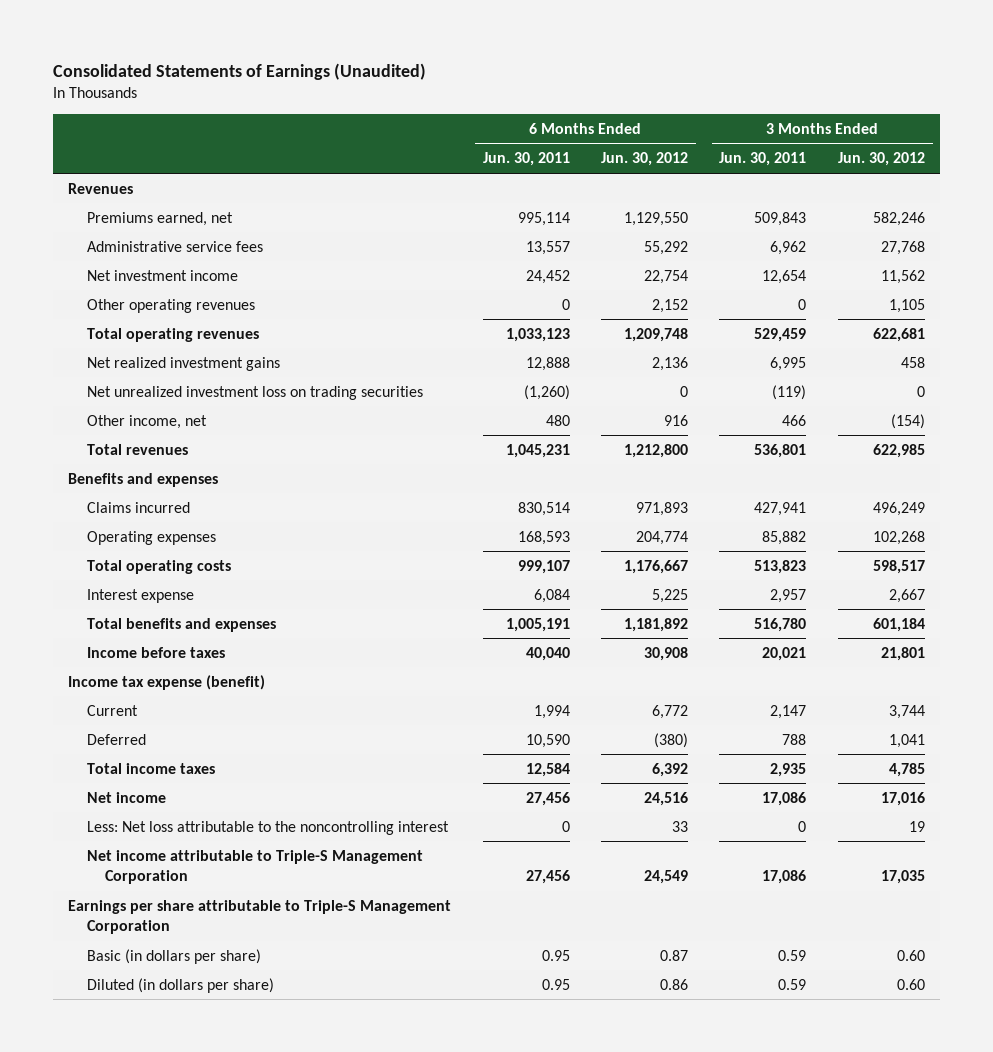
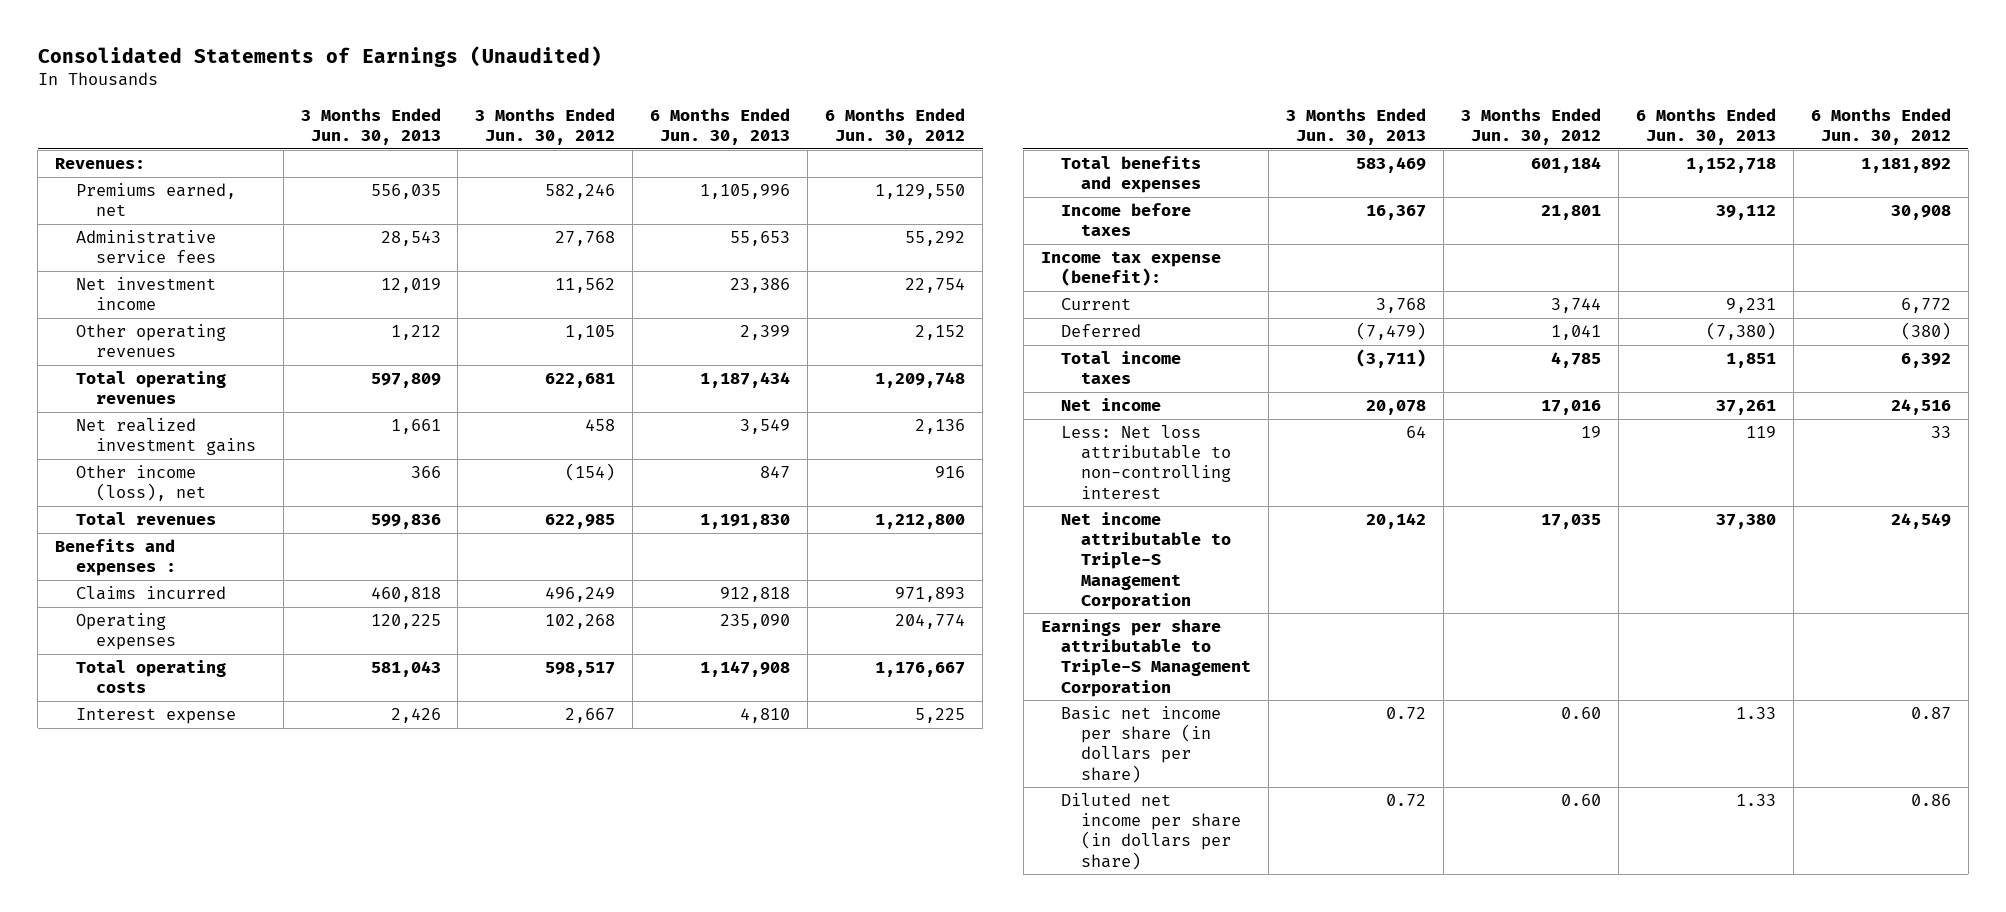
[482,152,570,167] Jun. 30, 2011 -> none
[719,152,807,167] Jun. 30, 2011 -> none
none -> [300,107,441,146] 3 Months Ended Jun. 30, 2013
none -> [650,107,791,146] 6 Months Ended Jun. 30, 2013
[68,182,134,194] Revenues -> [55,158,146,170] Revenues:
[86,385,423,400] Net unrealized investment loss on trading securities -> none
[86,414,207,429] Other income, net -> [75,465,207,502] Other income (loss), net
[68,472,219,487] Benefits and expenses -> [55,539,176,577] Benefits and expenses :
[68,674,266,690] Income tax expense (benefit) -> [1040,251,1221,287] Income tax expense (benefit):
[86,820,449,835] Less: Net loss attributable to the noncontrolling interest -> [1061,425,1232,499] Less: Net loss attributable to non-controlling interest
[86,948,261,964] Basic (in dollars per share) -> [1061,706,1222,783] Basic net income per share (in dollars per share)
[86,977,274,993] Diluted (in dollars per share) -> [1061,793,1242,870] Diluted net income per share (in dollars per share)

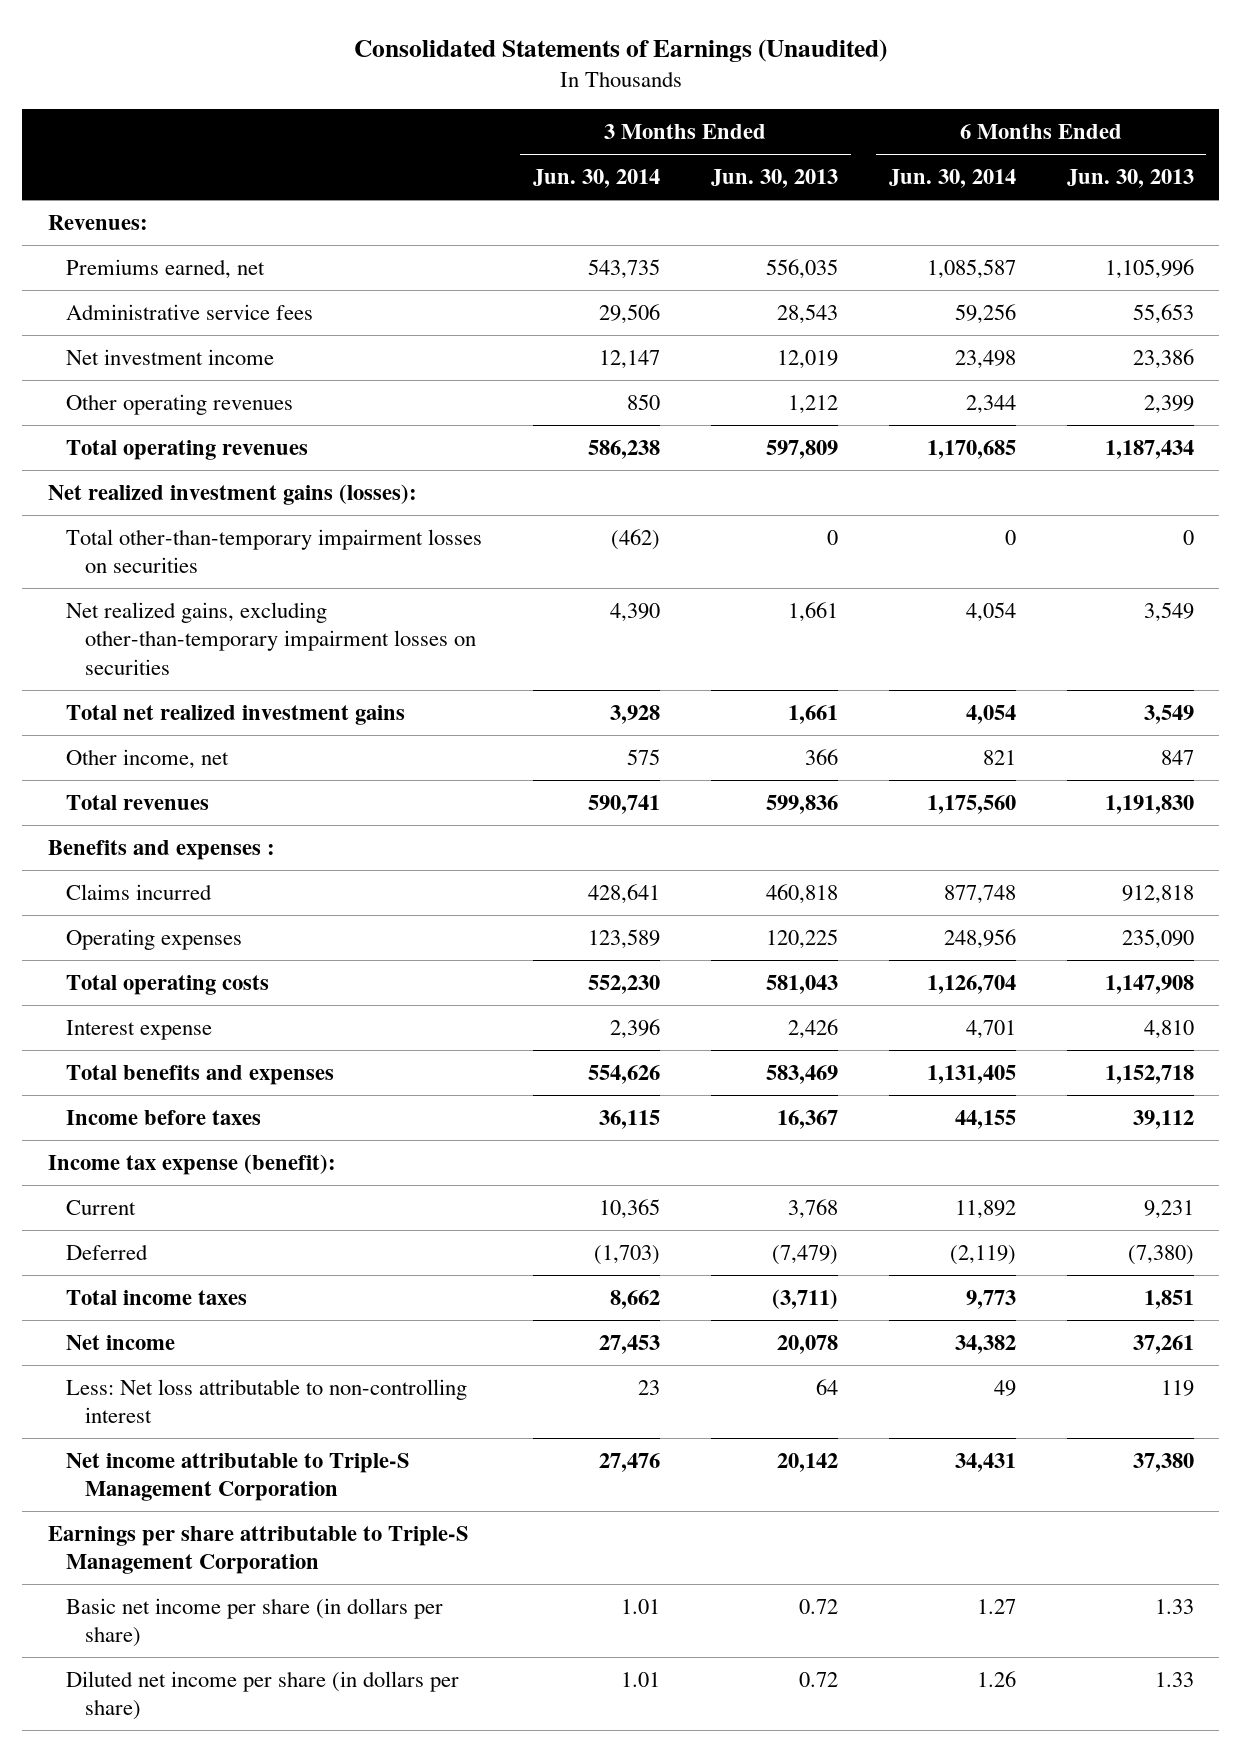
[475,107,616,146] 3 Months Ended Jun. 30, 2012 -> none
[825,107,966,146] 6 Months Ended Jun. 30, 2012 -> none
none -> [533,168,661,188] Jun. 30, 2014
none -> [888,168,1016,188] Jun. 30, 2014
none -> [47,483,417,505] Net realized investment gains (losses):
none -> [66,528,483,574] Total other-than-temporary impairment losses on securities
none -> [66,601,476,675] Net realized gains, excluding other-than-temporary impairment losses on securities
[75,418,257,456] Net realized investment gains -> [66,704,406,725] Total net realized investment gains
[75,465,207,502] Other income (loss), net -> [66,748,230,769] Other income, net

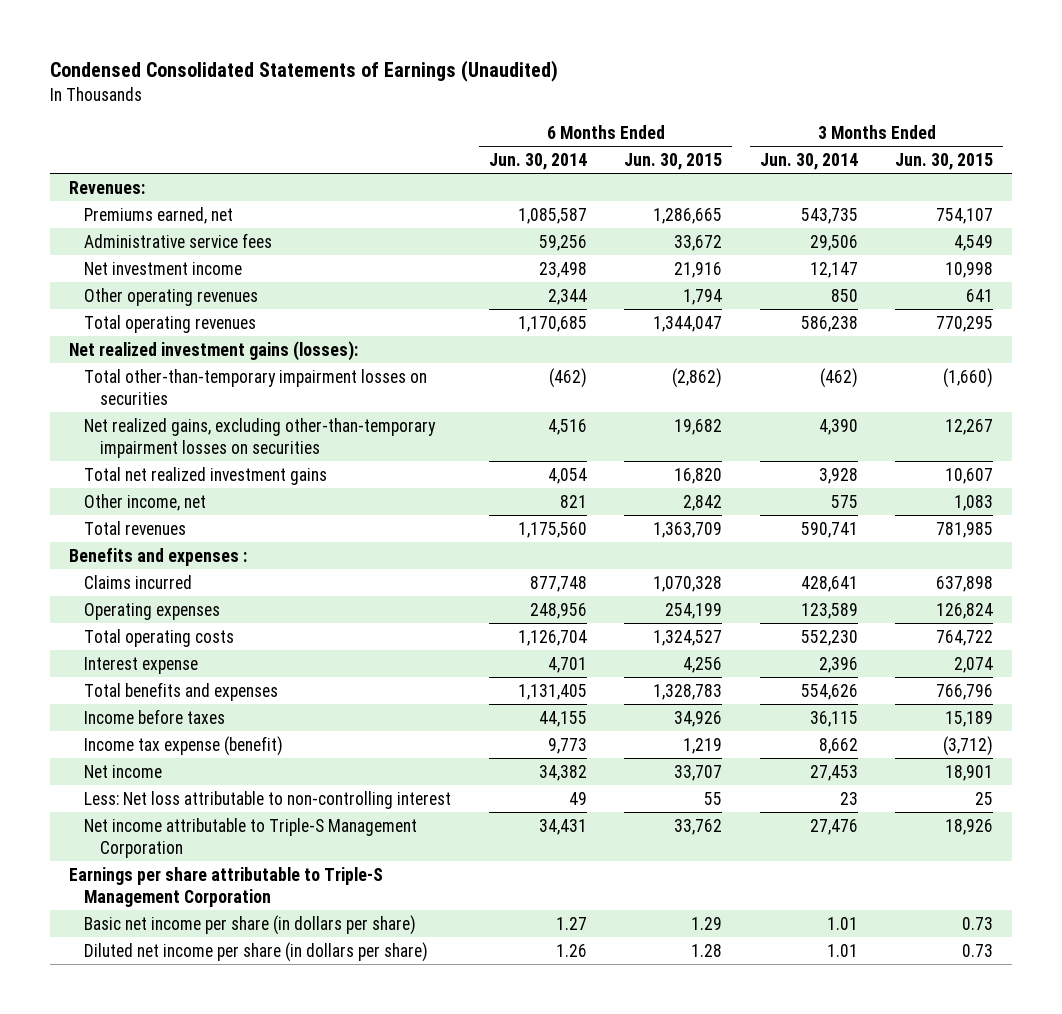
[353,38,887,62] Consolidated Statements of Earnings (Unaudited) -> [49,60,558,83] Condensed Consolidated Statements of Earnings (Unaudited)
[710,168,838,188] Jun. 30, 2013 -> none
[1066,168,1194,188] Jun. 30, 2013 -> none
none -> [624,152,723,170] Jun. 30, 2015
none -> [895,152,994,170] Jun. 30, 2015
[1004,529,1016,545] 0 -> [548,367,587,388] (462)
[965,601,1016,622] 4,054 -> [547,418,587,435] 4,516
[47,1153,336,1175] Income tax expense (benefit): -> none
[66,1199,137,1215] Current -> none
[66,1243,149,1260] Deferred -> none
[66,1289,248,1305] Total income taxes -> [84,735,284,756] Income tax expense (benefit)

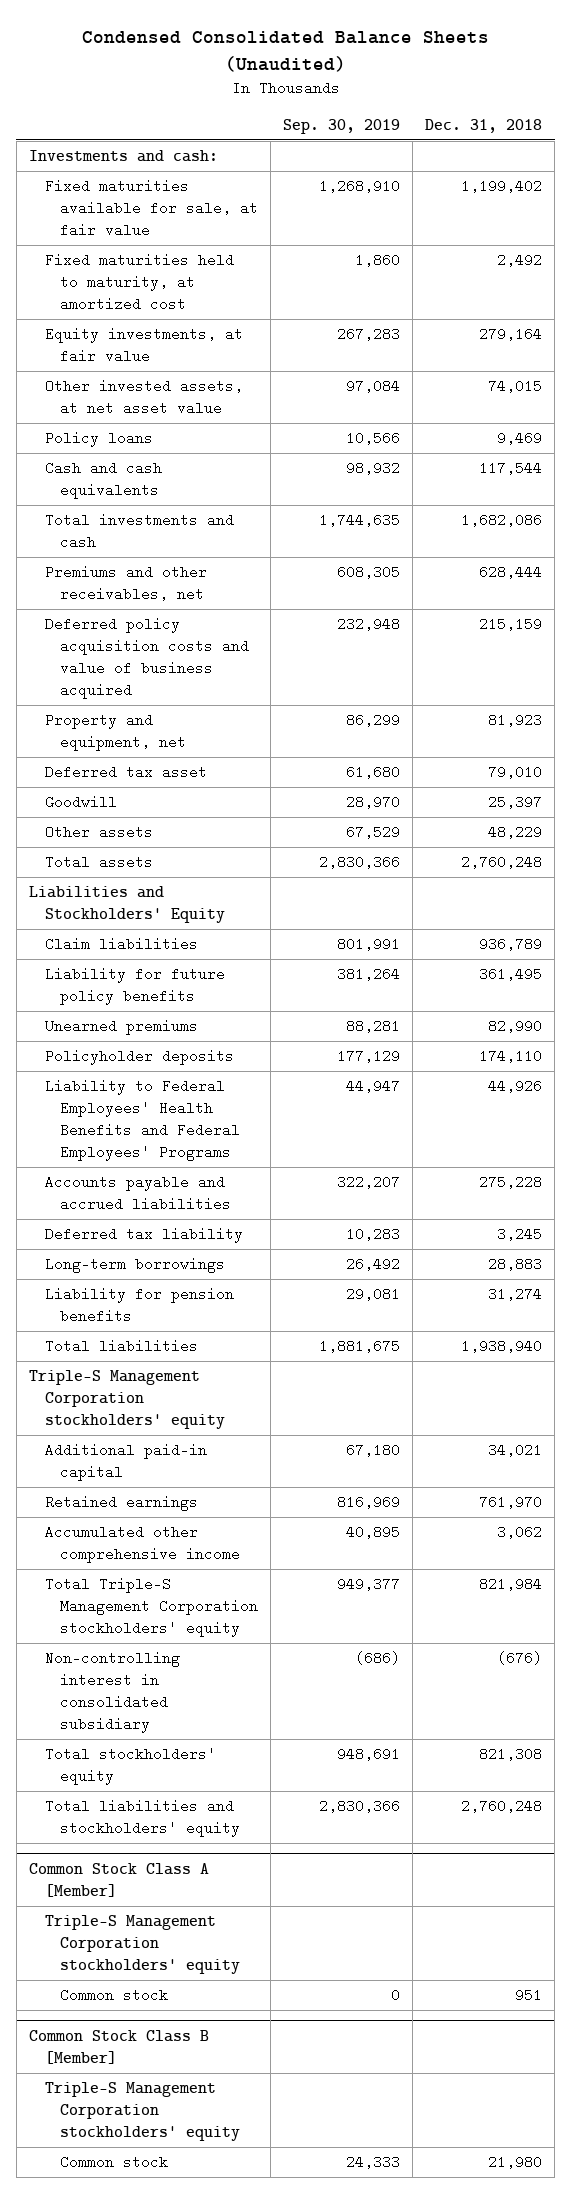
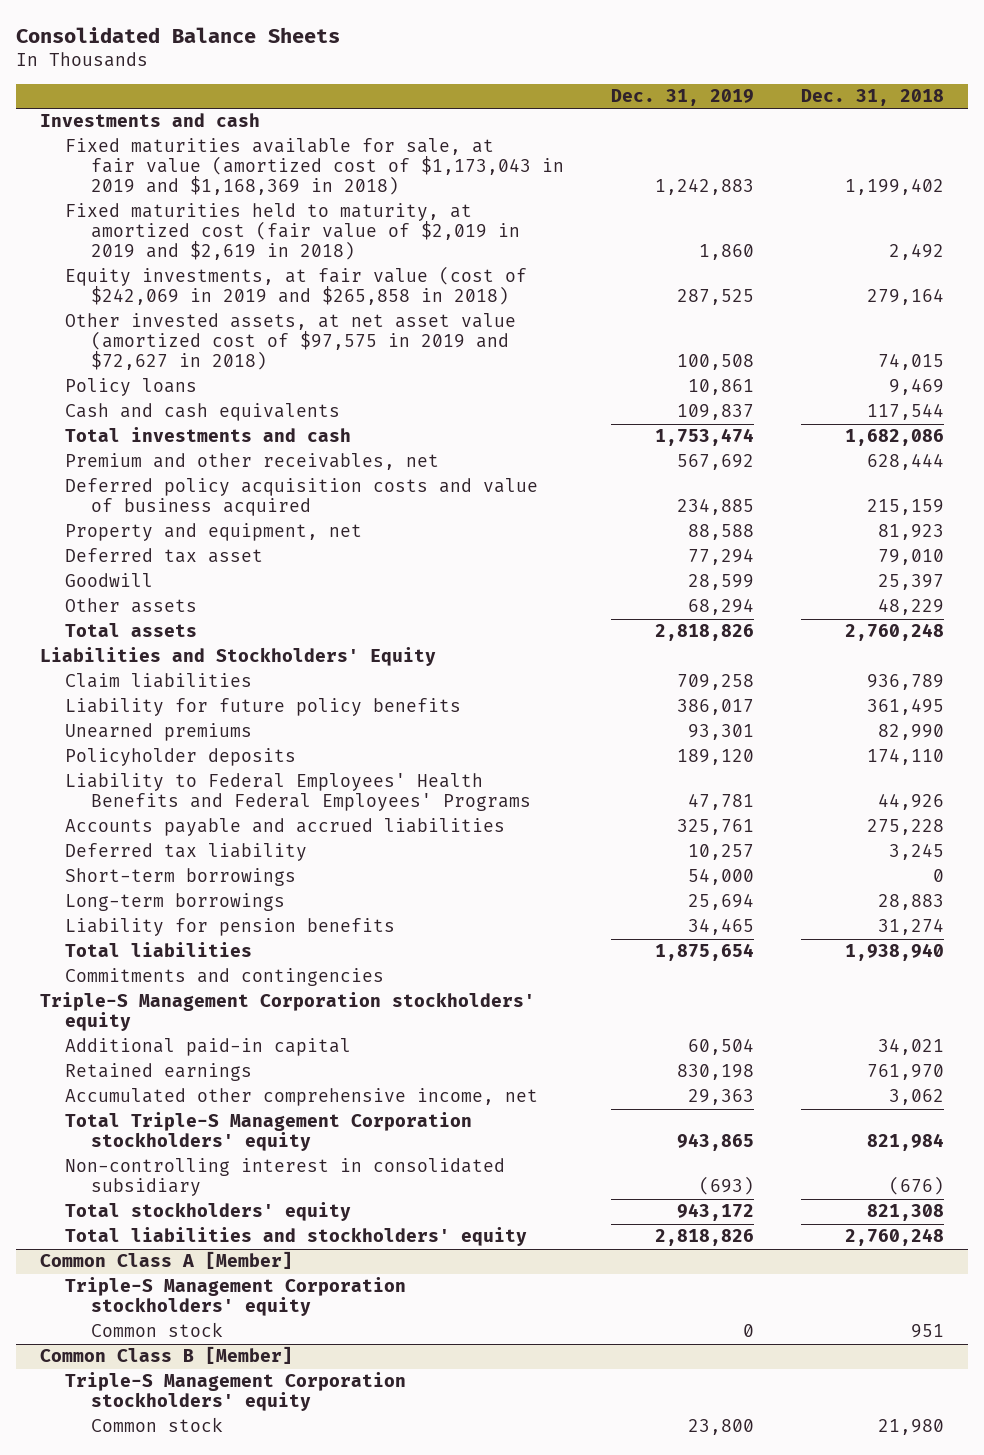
[81,31,489,72] Condensed Consolidated Balance Sheets (Unaudited) -> [15,26,340,43] Consolidated Balance Sheets
[283,119,401,135] Sep. 30, 2019 -> none
none -> [610,88,754,106] Dec. 31, 2019
[28,150,218,163] Investments and cash: -> [39,113,260,128] Investments and cash
[44,179,259,238] Fixed maturities available for sale, at fair value -> [65,138,564,196] Fixed maturities available for sale, at fair value (amortized cost of $1,173,043 in 2019 and $1,168,369 in 2018)
[44,253,234,312] Fixed maturities held to maturity, at amortized cost -> [65,203,520,261] Fixed maturities held to maturity, at amortized cost (fair value of $2,019 in 2019 and $2,619 in 2018)
[44,327,243,364] Equity investments, at fair value -> [65,266,528,306] Equity investments, at fair value (cost of $242,069 in 2019 and $265,858 in 2018)
[44,379,243,416] Other invested assets, at net asset value -> [65,313,517,371] Other invested assets, at net asset value (amortized cost of $97,575 in 2019 and $72,627 in 2018)
[44,565,207,602] Premiums and other receivables, net -> [65,453,440,471] Premium and other receivables, net
none -> [65,868,297,887] Short-term borrowings
none -> [65,968,385,987] Commitments and contingencies
[44,1525,241,1564] Accumulated other comprehensive income -> [65,1088,539,1107] Accumulated other comprehensive income, net
[28,1863,209,1898] Common Stock Class A [Member] -> [39,1251,293,1270] Common Class A [Member]
[28,2030,209,2065] Common Stock Class B [Member] -> [39,1346,293,1365] Common Class B [Member]

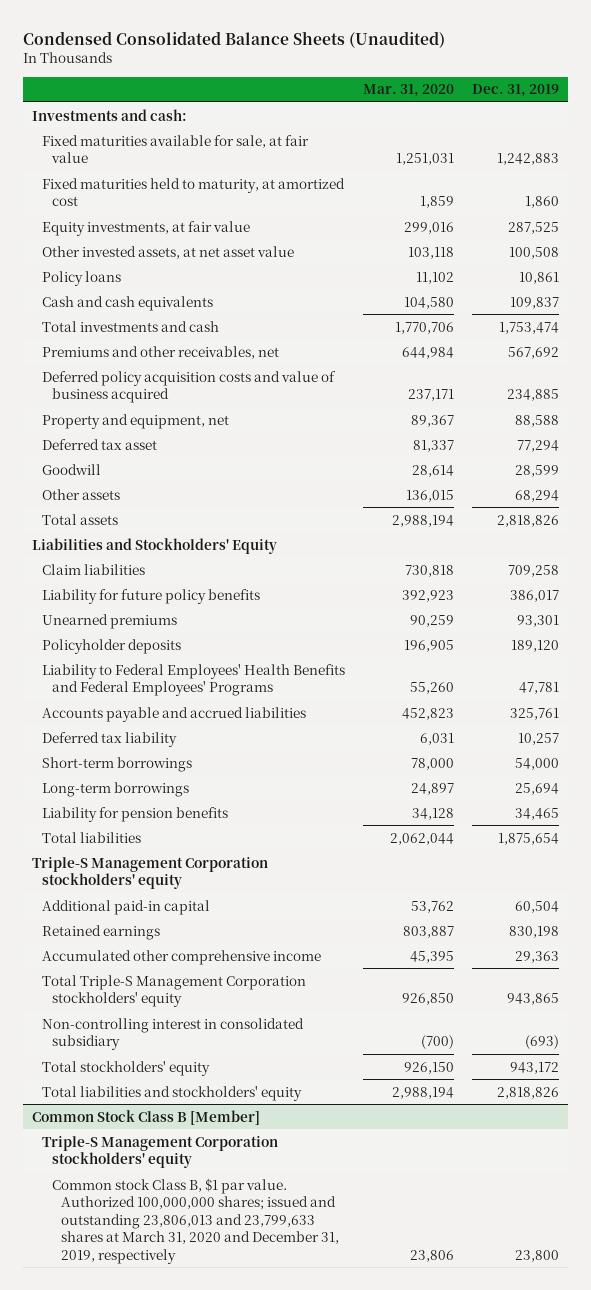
[15,26,340,43] Consolidated Balance Sheets -> [23,30,446,48] Condensed Consolidated Balance Sheets (Unaudited)
[800,88,944,106] Dec. 31, 2018 -> none
none -> [362,84,454,98] Mar. 31, 2020
[39,113,260,128] Investments and cash -> [32,108,188,121] Investments and cash:
[65,138,564,196] Fixed maturities available for sale, at fair value (amortized cost of $1,173,043 in 2019 and $1,168,369 in 2018) -> [41,134,309,164] Fixed maturities available for sale, at fair value
[65,203,520,261] Fixed maturities held to maturity, at amortized cost (fair value of $2,019 in 2019 and $2,619 in 2018) -> [41,177,345,207] Fixed maturities held to maturity, at amortized cost
[65,266,528,306] Equity investments, at fair value (cost of $242,069 in 2019 and $265,858 in 2018) -> [41,220,250,236] Equity investments, at fair value
[65,313,517,371] Other invested assets, at net asset value (amortized cost of $97,575 in 2019 and $72,627 in 2018) -> [41,245,294,259] Other invested assets, at net asset value
[65,453,440,471] Premium and other receivables, net -> [41,345,279,359] Premiums and other receivables, net
[65,968,385,987] Commitments and contingencies -> none
[65,1088,539,1107] Accumulated other comprehensive income, net -> [41,949,321,965] Accumulated other comprehensive income
[39,1251,293,1270] Common Class A [Member] -> none
[65,1277,407,1317] Triple-S Management Corporation stockholders' equity -> none
[90,1322,223,1338] Common stock -> none
[39,1346,293,1365] Common Class B [Member] -> [32,1109,261,1125] Common Stock Class B [Member]
[90,1417,223,1433] Common stock -> [51,1177,340,1264] Common stock Class B, $1 par value. Authorized 100,000,000 shares; issued and outstanding 23,806,013 and 23,799,633 shares at March 31, 2020 and December 31, 2019, respectively

